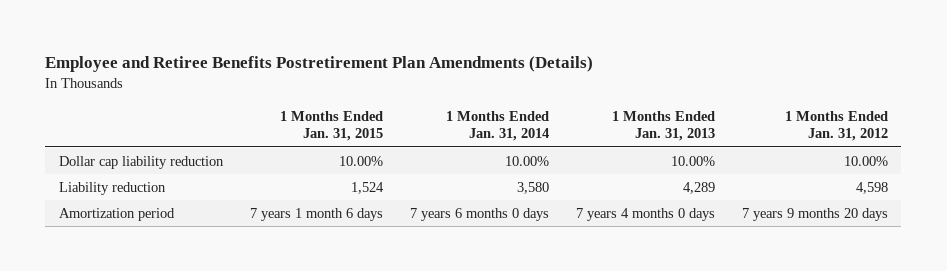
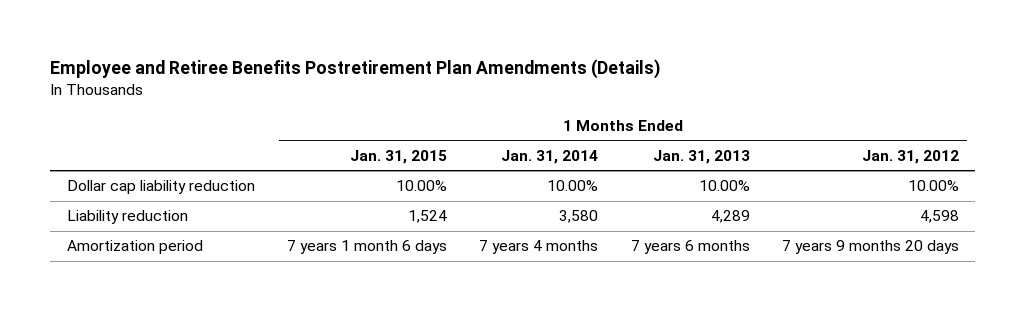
[409,207,549,221] 7 years 6 months 0 days -> [479,240,599,255] 7 years 4 months
[575,207,715,221] 7 years 4 months 0 days -> [630,240,750,255] 7 years 6 months

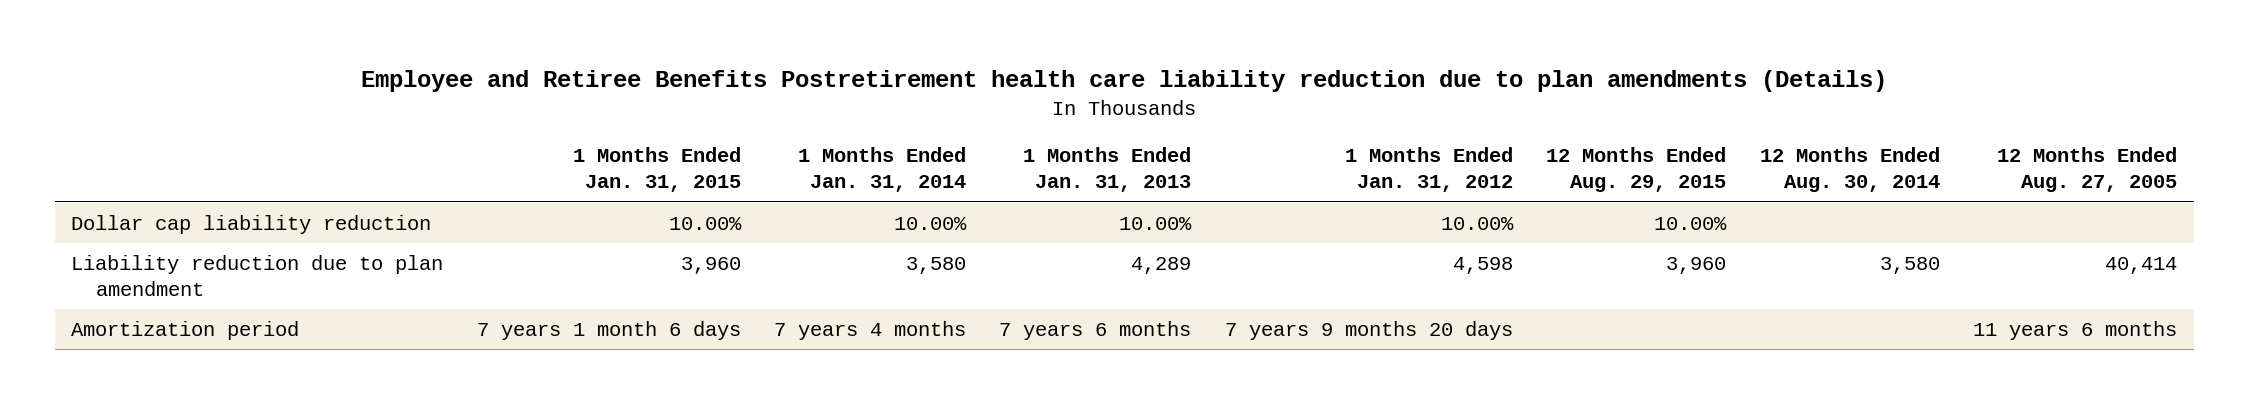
[50,59,661,80] Employee and Retiree Benefits Postretirement Plan Amendments (Details) -> [361,69,1888,92] Employee and Retiree Benefits Postretirement health care liability reduction due to plan amendments (Details)
none -> [1546,147,1727,193] 12 Months Ended Aug. 29, 2015
none -> [1759,147,1940,193] 12 Months Ended Aug. 30, 2014
none -> [1996,147,2177,193] 12 Months Ended Aug. 27, 2005
[66,210,188,225] Liability reduction -> [71,255,444,296] Liability reduction due to plan amendment
[407,210,447,224] 1,524 -> [680,257,741,275] 3,960

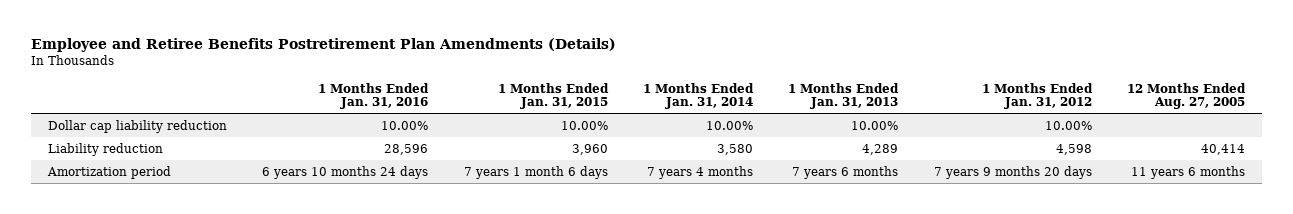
[361,69,1888,92] Employee and Retiree Benefits Postretirement health care liability reduction due to plan amendments (Details) -> [30,37,616,52] Employee and Retiree Benefits Postretirement Plan Amendments (Details)
[1546,147,1727,193] 12 Months Ended Aug. 29, 2015 -> none
[1759,147,1940,193] 12 Months Ended Aug. 30, 2014 -> none
none -> [318,82,430,110] 1 Months Ended Jan. 31, 2016
[71,255,444,296] Liability reduction due to plan amendment -> [48,142,164,156] Liability reduction

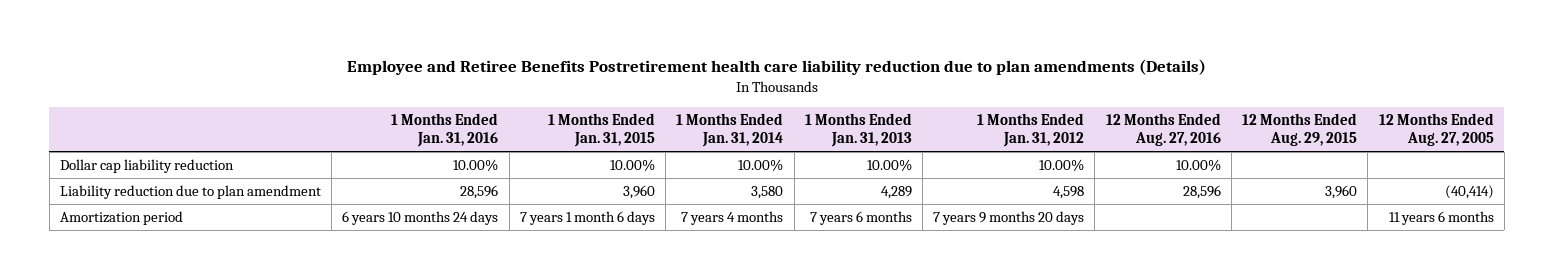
[30,37,616,52] Employee and Retiree Benefits Postretirement Plan Amendments (Details) -> [346,59,1206,76] Employee and Retiree Benefits Postretirement health care liability reduction due to plan amendments (Details)
none -> [1105,112,1221,147] 12 Months Ended Aug. 27, 2016
none -> [1242,112,1358,147] 12 Months Ended Aug. 29, 2015
[48,142,164,156] Liability reduction -> [59,184,321,199] Liability reduction due to plan amendment
[1200,143,1245,155] 40,414 -> [1444,184,1494,199] (40,414)

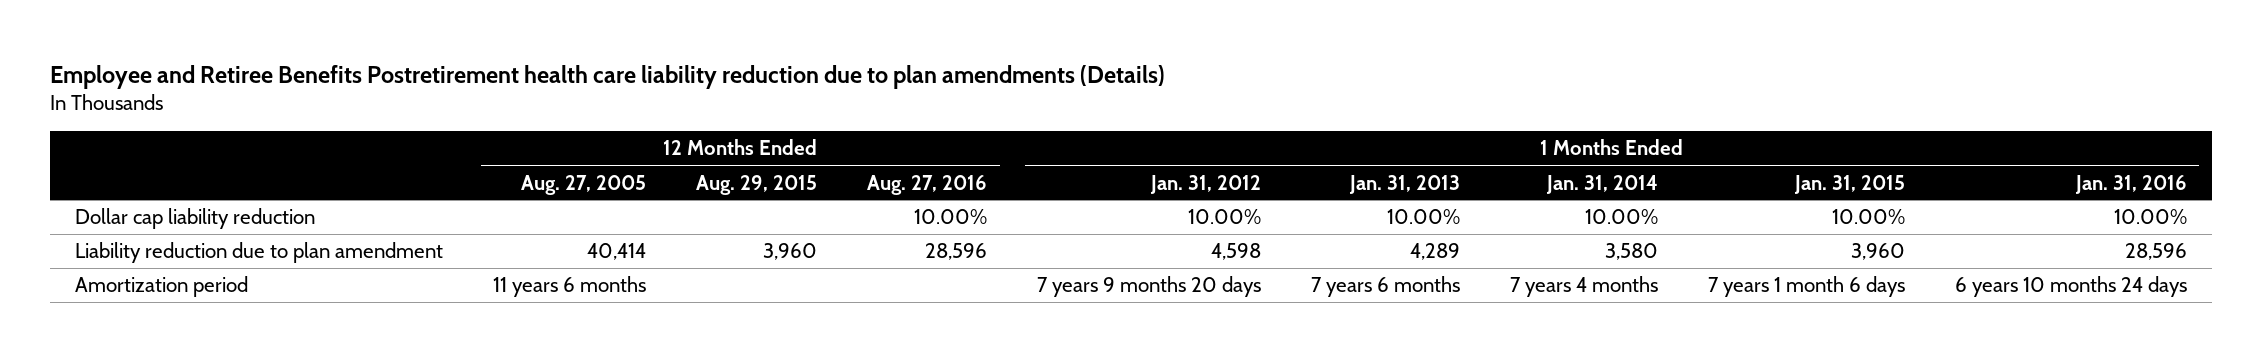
[1444,184,1494,199] (40,414) -> [587,243,647,261] 40,414

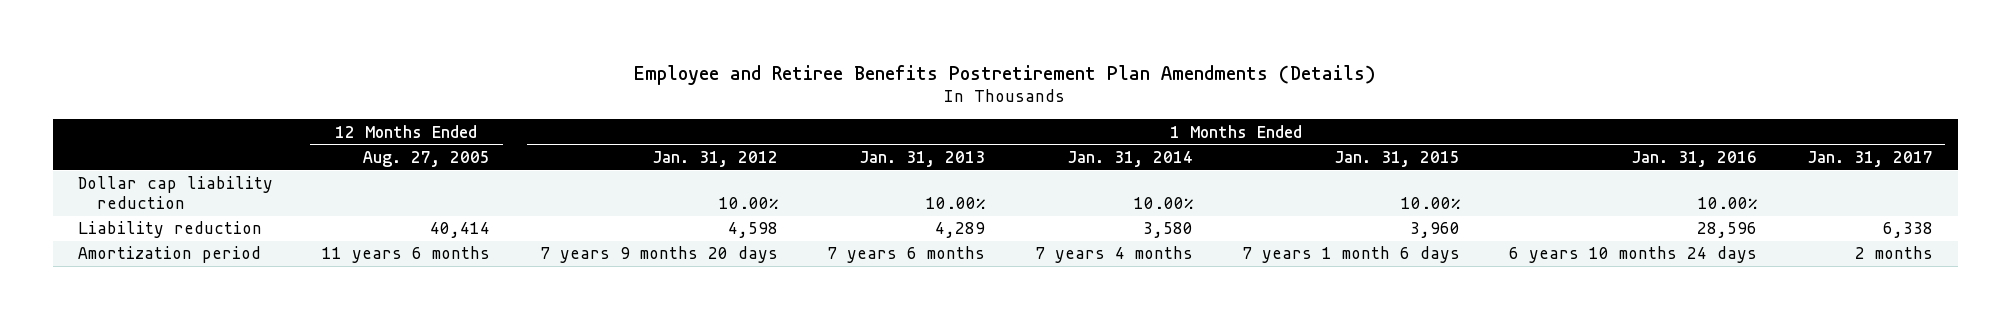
[50,64,1166,89] Employee and Retiree Benefits Postretirement health care liability reduction due to plan amendments (Details) -> [634,64,1377,85] Employee and Retiree Benefits Postretirement Plan Amendments (Details)
[696,174,818,195] Aug. 29, 2015 -> none
[867,174,988,195] Aug. 27, 2016 -> none
none -> [1806,150,1933,167] Jan. 31, 2017
[75,242,444,264] Liability reduction due to plan amendment -> [78,221,263,239] Liability reduction

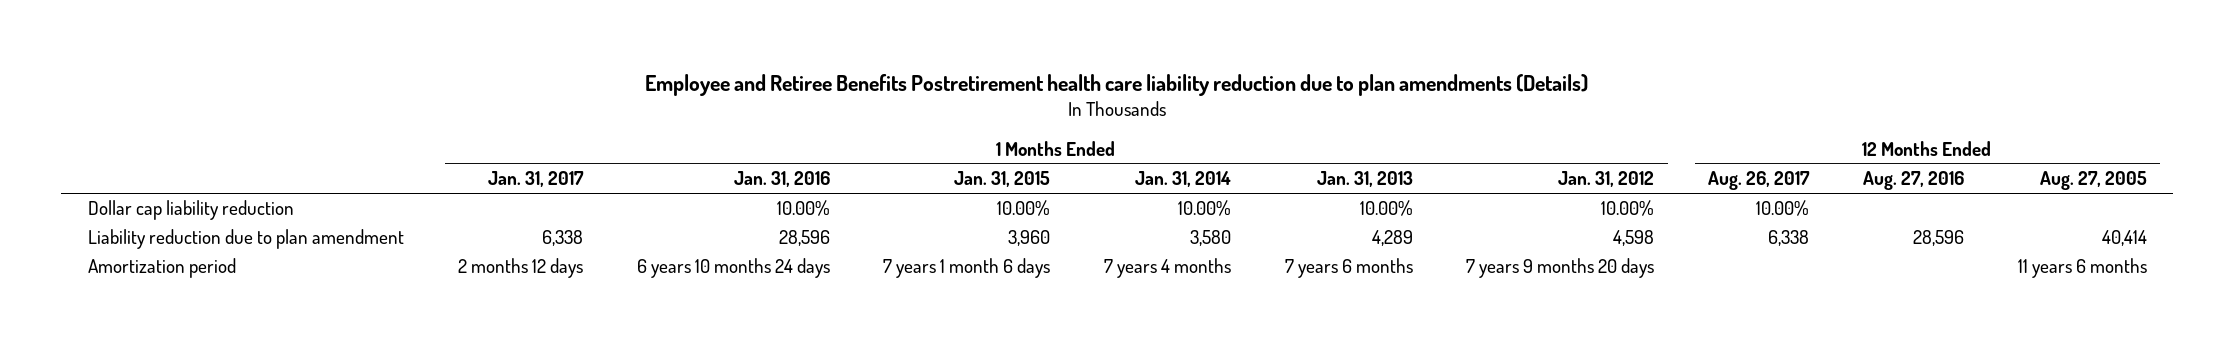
[634,64,1377,85] Employee and Retiree Benefits Postretirement Plan Amendments (Details) -> [645,73,1589,96] Employee and Retiree Benefits Postretirement health care liability reduction due to plan amendments (Details)
none -> [1708,171,1811,191] Aug. 26, 2017
none -> [1862,171,1964,191] Aug. 27, 2016
[78,221,263,239] Liability reduction -> [88,229,405,250] Liability reduction due to plan amendment
[1854,246,1933,260] 2 months -> [457,258,583,279] 2 months 12 days

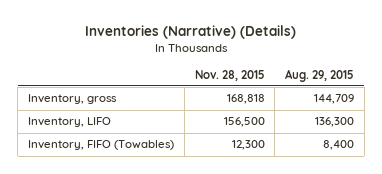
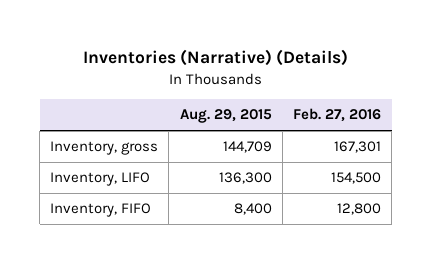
[194,69,265,81] Nov. 28, 2015 -> none
none -> [293,108,382,123] Feb. 27, 2016
[28,140,175,151] Inventory, FIFO (Towables) -> [50,203,152,218] Inventory, FIFO

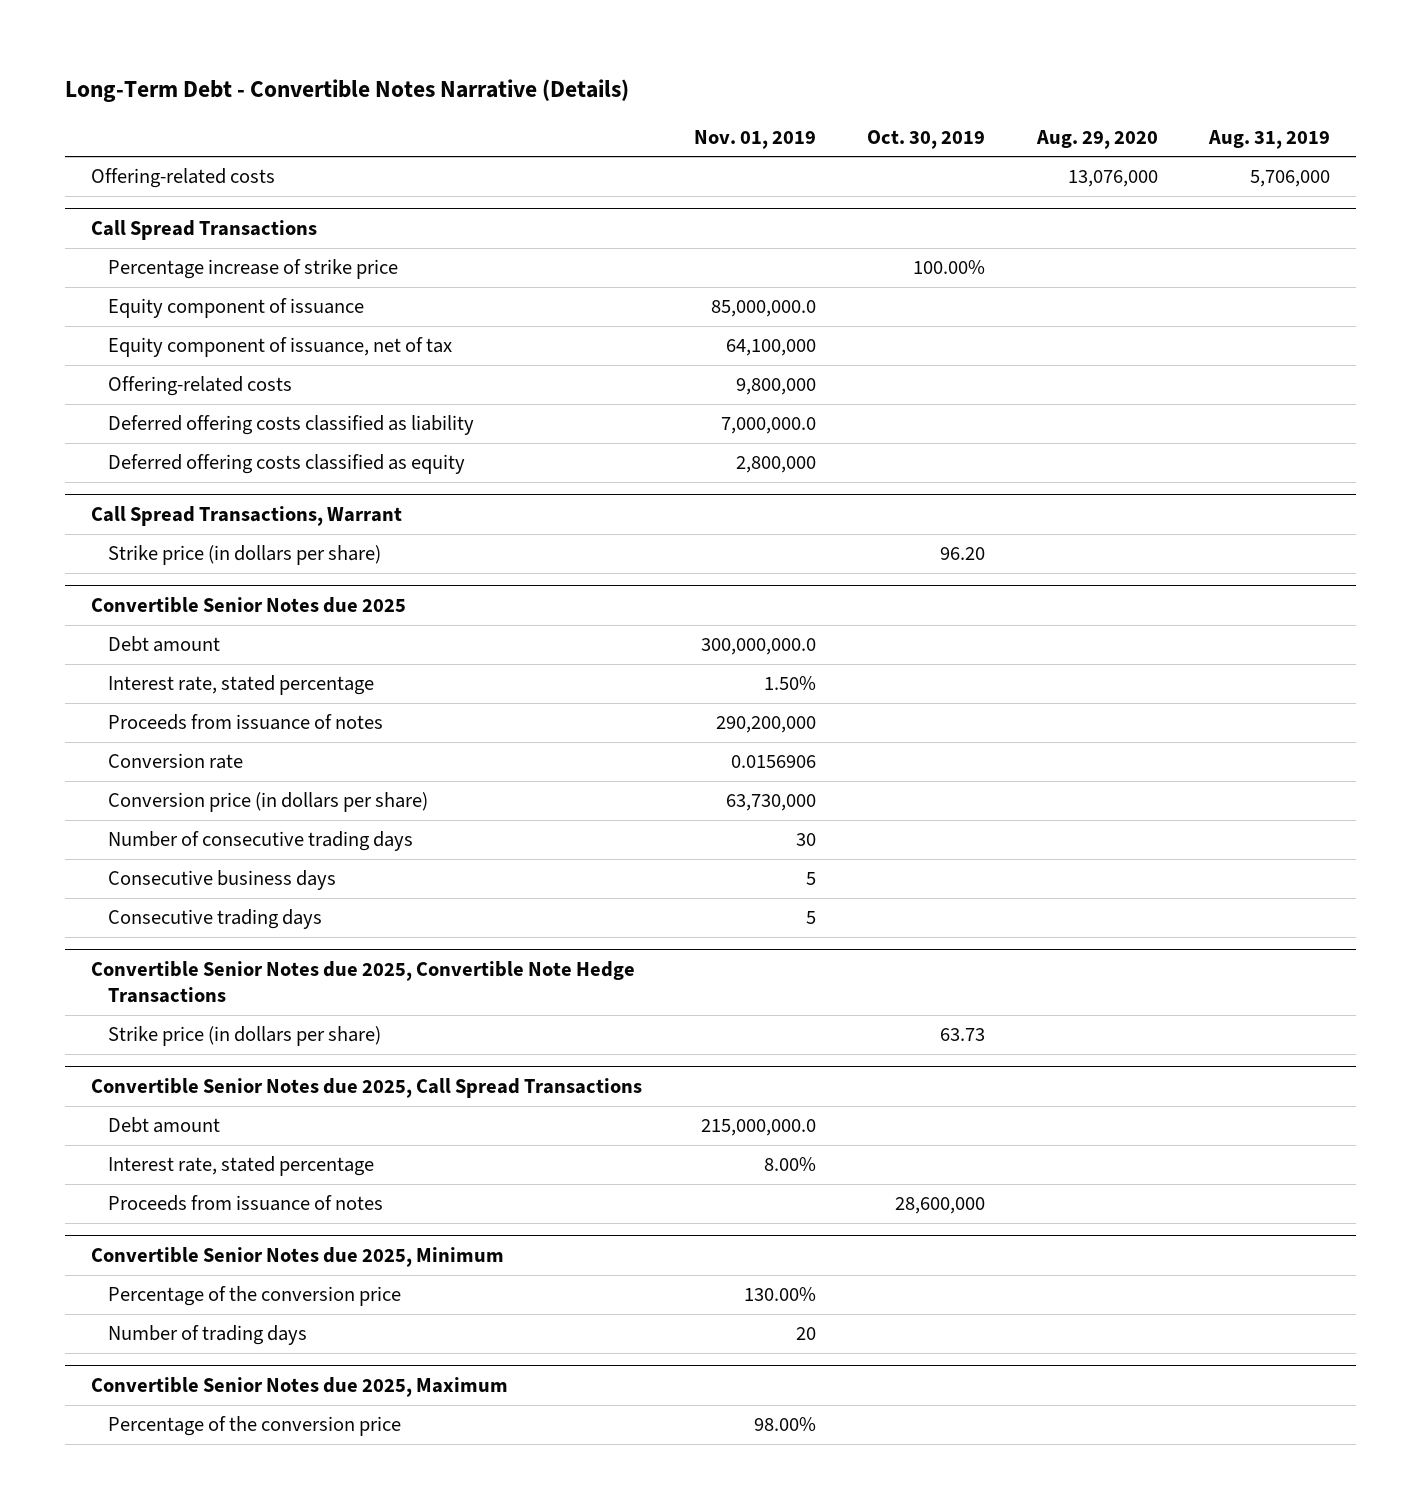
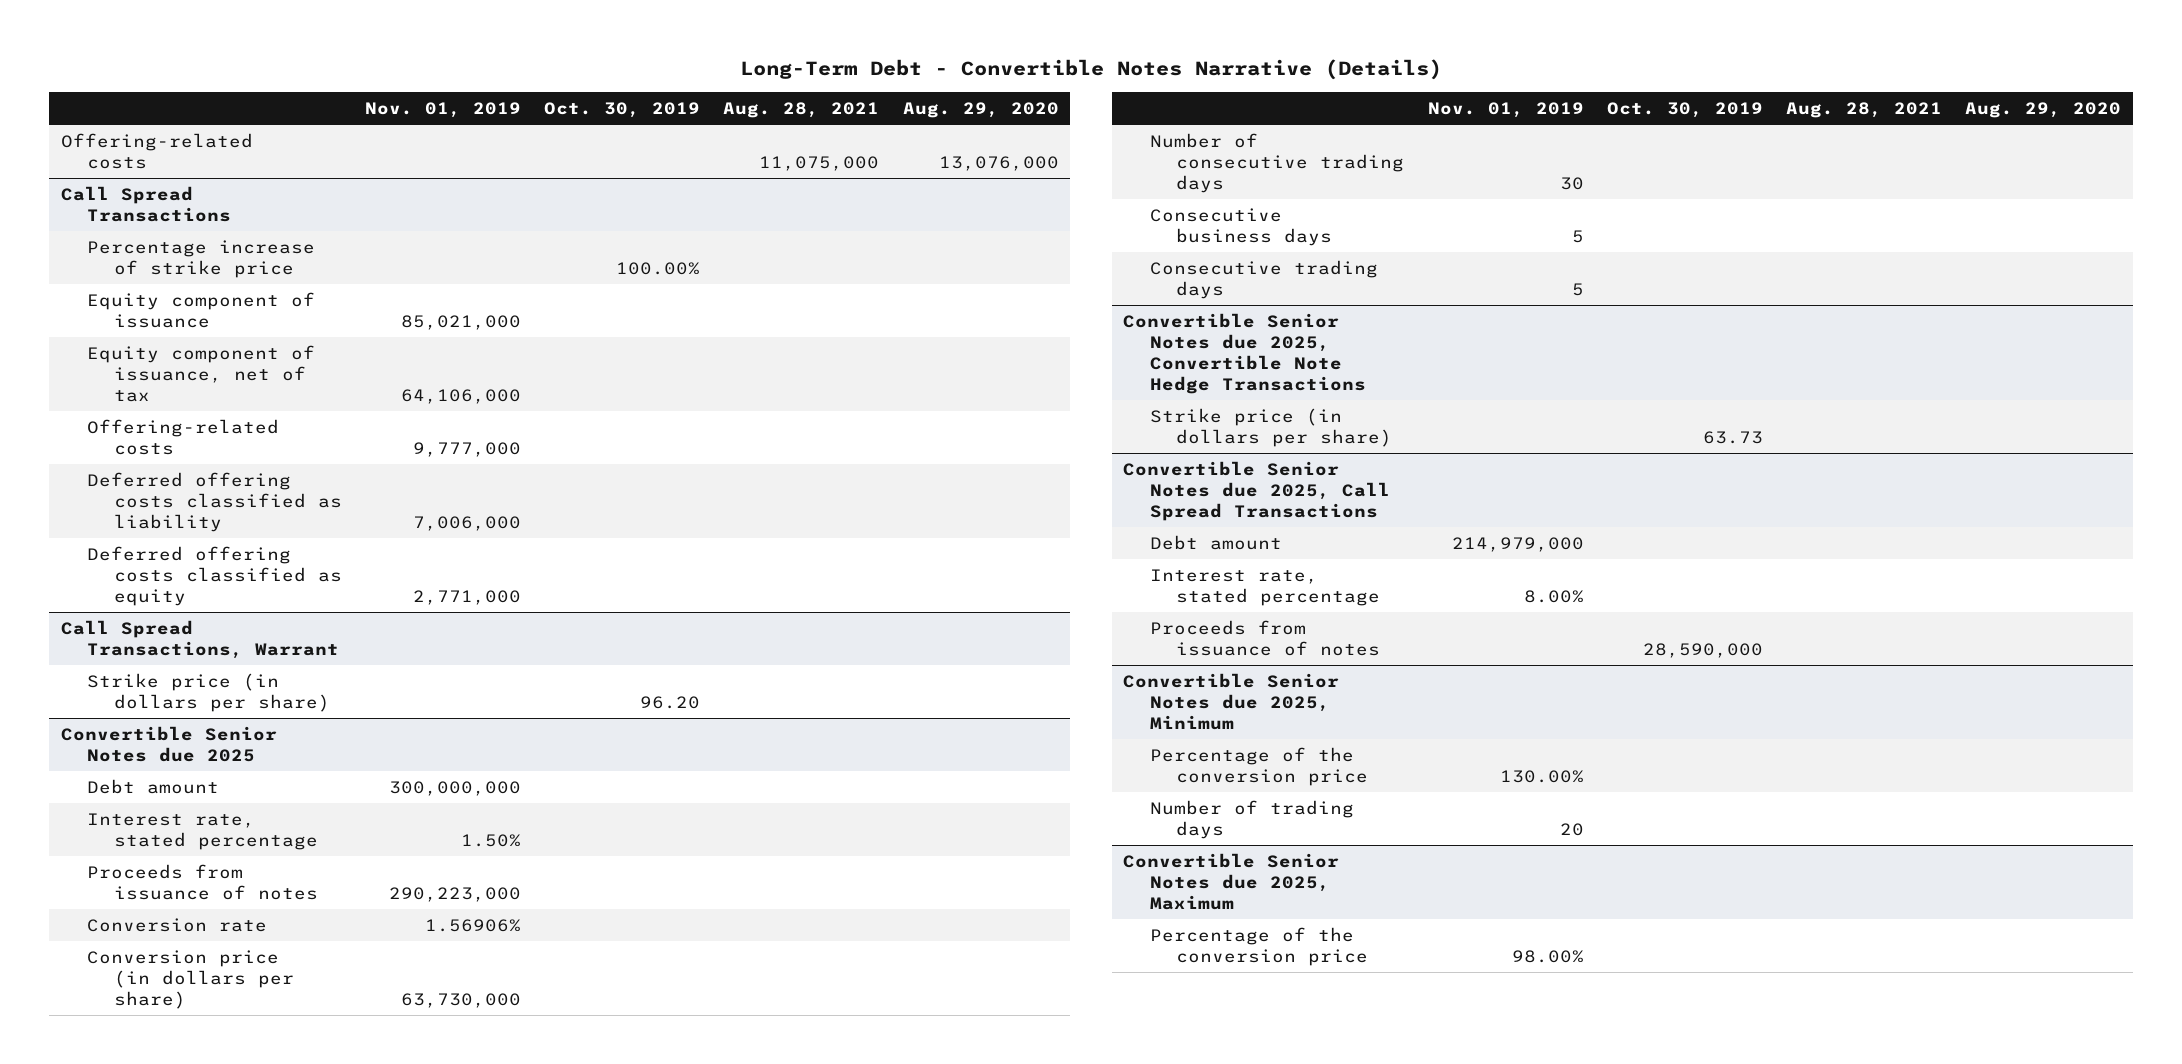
[1208,129,1331,149] Aug. 31, 2019 -> none
none -> [723,101,880,118] Aug. 28, 2021
[710,300,816,318] 85,000,000.0 -> [401,314,522,330] 85,021,000
[725,339,816,357] 64,100,000 -> [401,388,522,404] 64,106,000
[735,378,816,396] 9,800,000 -> [413,441,522,457] 9,777,000
[720,417,816,435] 7,000,000.0 -> [413,515,522,531] 7,006,000
[735,456,816,474] 2,800,000 -> [413,589,522,605] 2,771,000
[700,638,816,656] 300,000,000.0 -> [389,780,522,796] 300,000,000
[715,716,816,734] 290,200,000 -> [389,886,522,902] 290,223,000
[730,755,816,769] 0.0156906 -> [425,918,522,932] 1.56906%
[700,1119,816,1137] 215,000,000.0 -> [1451,536,1584,552] 214,979,000
[895,1197,986,1215] 28,600,000 -> [1642,642,1763,658] 28,590,000

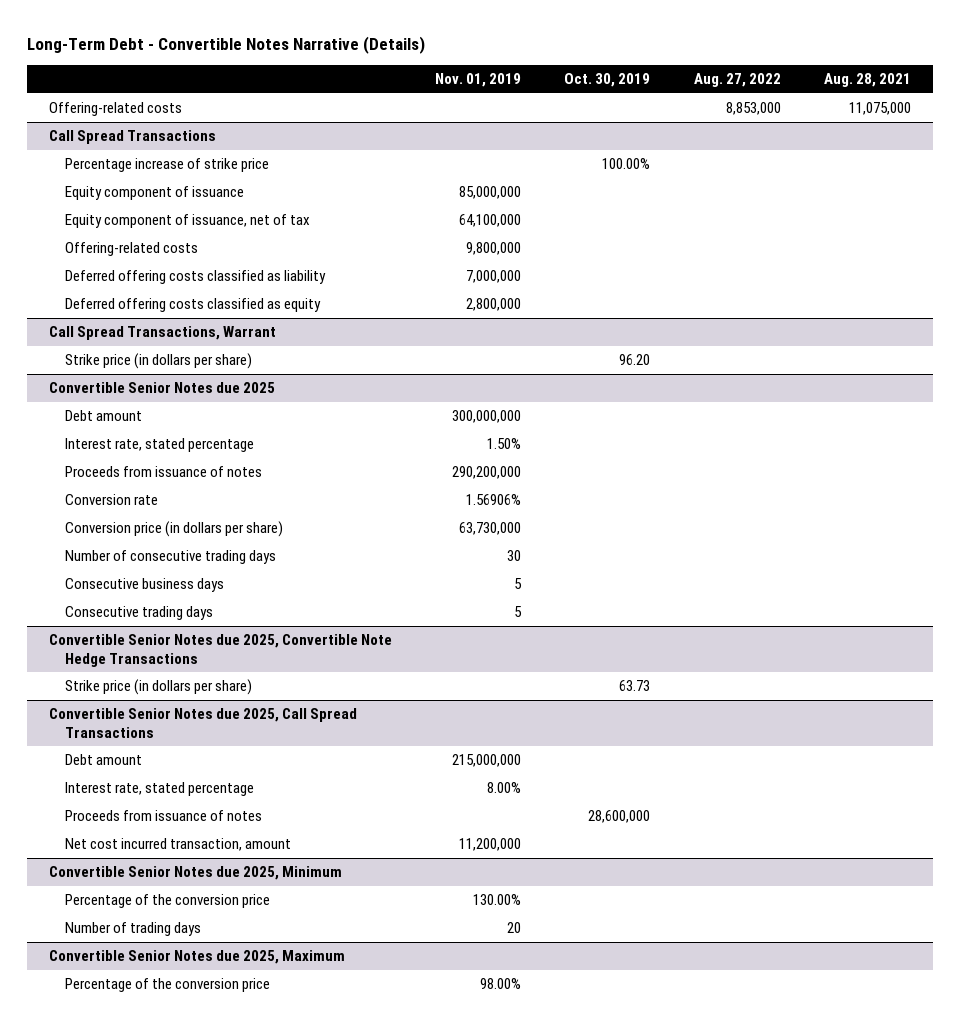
[902,101,1059,118] Aug. 29, 2020 -> none
none -> [693,73,781,88] Aug. 27, 2022
[401,314,522,330] 85,021,000 -> [459,186,522,200] 85,000,000
[401,388,522,404] 64,106,000 -> [459,214,522,228] 64,100,000
[413,441,522,457] 9,777,000 -> [466,242,522,256] 9,800,000
[413,515,522,531] 7,006,000 -> [466,270,522,284] 7,000,000
[413,589,522,605] 2,771,000 -> [466,298,522,312] 2,800,000
[389,886,522,902] 290,223,000 -> [452,466,522,480] 290,200,000
[1451,536,1584,552] 214,979,000 -> [452,754,522,768] 215,000,000
[1642,642,1763,658] 28,590,000 -> [588,810,651,824] 28,600,000
none -> [64,838,291,852] Net cost incurred transaction, amount

